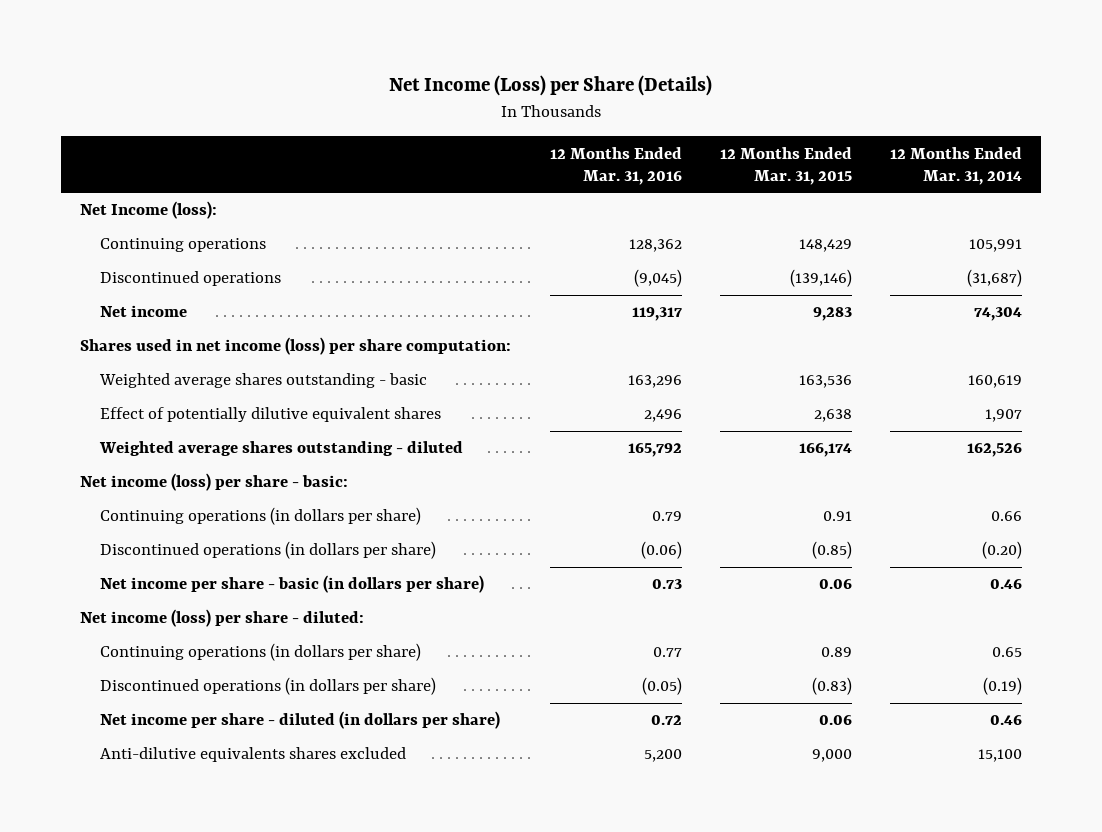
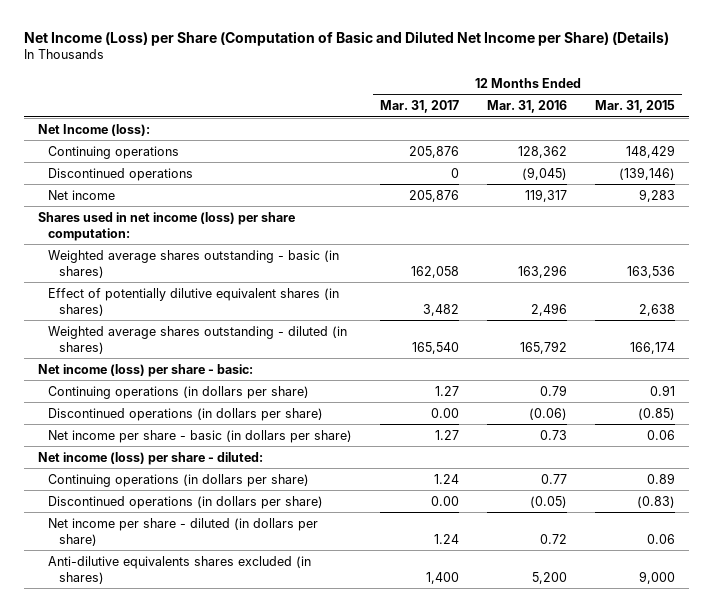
[389,75,713,97] Net Income (Loss) per Share (Details) -> [23,30,669,46] Net Income (Loss) per Share (Computation of Basic and Diluted Net Income per Share) (Details)
[889,146,1022,185] 12 Months Ended Mar. 31, 2014 -> none
none -> [380,99,460,113] Mar. 31, 2017
[98,373,427,389] Weighted average shares outstanding - basic -> [48,249,340,278] Weighted average shares outstanding - basic (in shares)
[99,407,441,423] Effect of potentially dilutive equivalent shares -> [48,287,340,316] Effect of potentially dilutive equivalent shares (in shares)
[98,441,463,457] Weighted average shares outstanding - diluted -> [48,325,348,354] Weighted average shares outstanding - diluted (in shares)
[99,747,406,763] Anti-dilutive equivalents shares excluded -> [48,555,312,584] Anti-dilutive equivalents shares excluded (in shares)

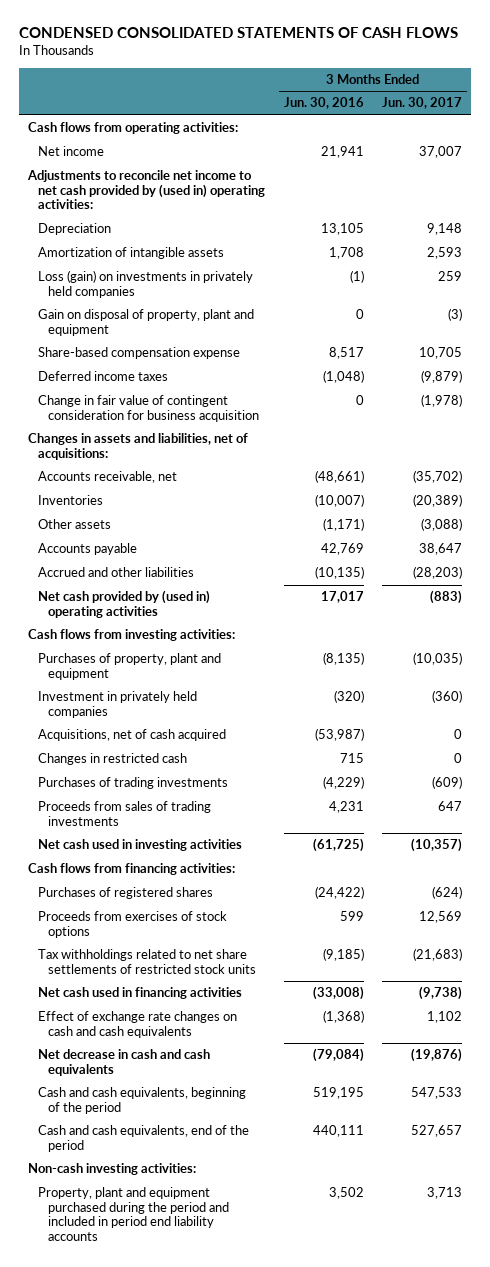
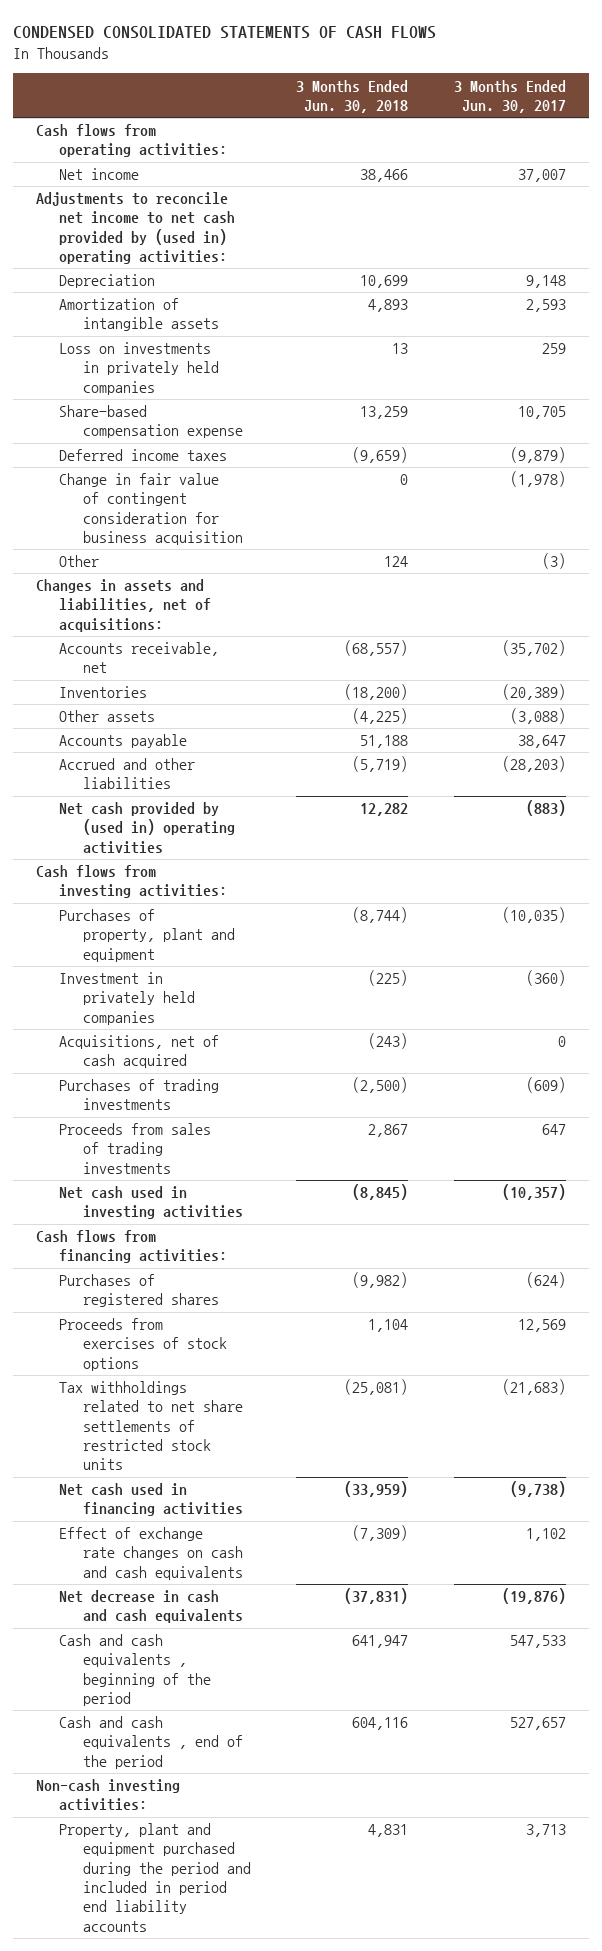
[283,97,364,110] Jun. 30, 2016 -> none
none -> [296,79,409,113] 3 Months Ended Jun. 30, 2018
[38,309,255,336] Gain on disposal of property, plant and equipment -> none
[38,270,254,298] Loss (gain) on investments in privately held companies -> [59,342,219,395] Loss on investments in privately held companies
none -> [59,555,100,568] Other
[38,753,188,766] Changes in restricted cash -> none
[38,1087,247,1114] Cash and cash equivalents, beginning of the period -> [59,1634,211,1707] Cash and cash equivalents , beginning of the period
[38,1125,250,1152] Cash and cash equivalents, end of the period -> [59,1716,243,1769] Cash and cash equivalents , end of the period

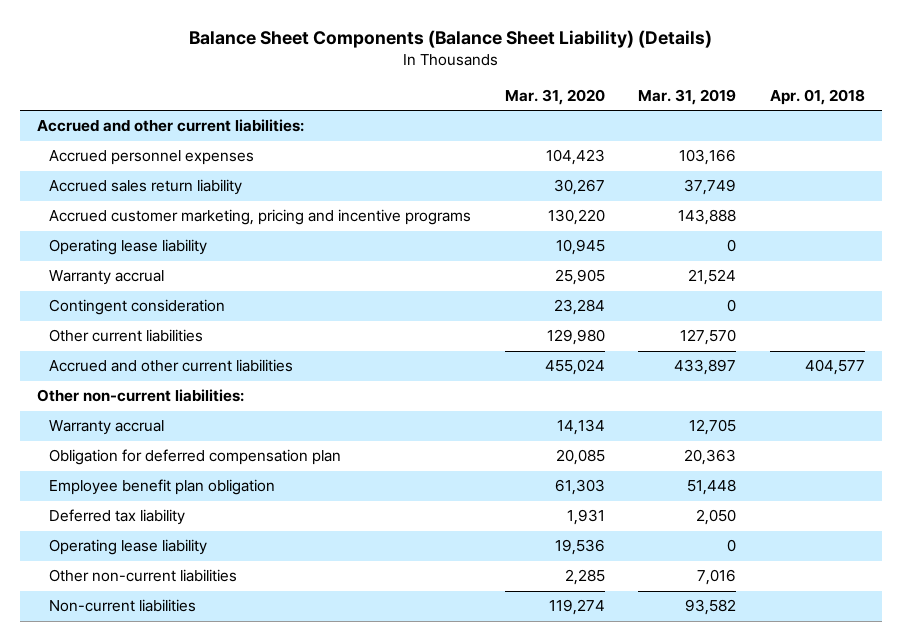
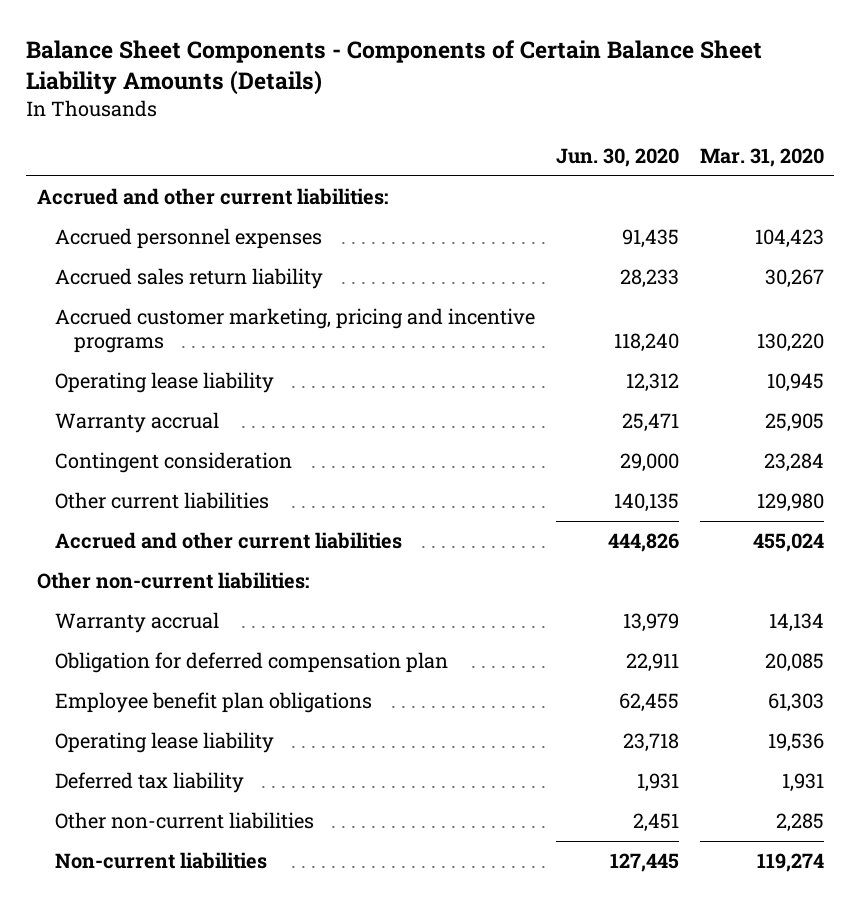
[188,29,712,48] Balance Sheet Components (Balance Sheet Liability) (Details) -> [26,39,763,95] Balance Sheet Components - Components of Certain Balance Sheet Liability Amounts (Details)
[638,88,737,105] Mar. 31, 2019 -> none
[770,88,866,105] Apr. 01, 2018 -> none
none -> [555,148,679,168] Jun. 30, 2020
[48,479,275,496] Employee benefit plan obligation -> [55,692,373,714] Employee benefit plan obligations
[48,509,185,526] Deferred tax liability -> [55,772,245,794] Deferred tax liability

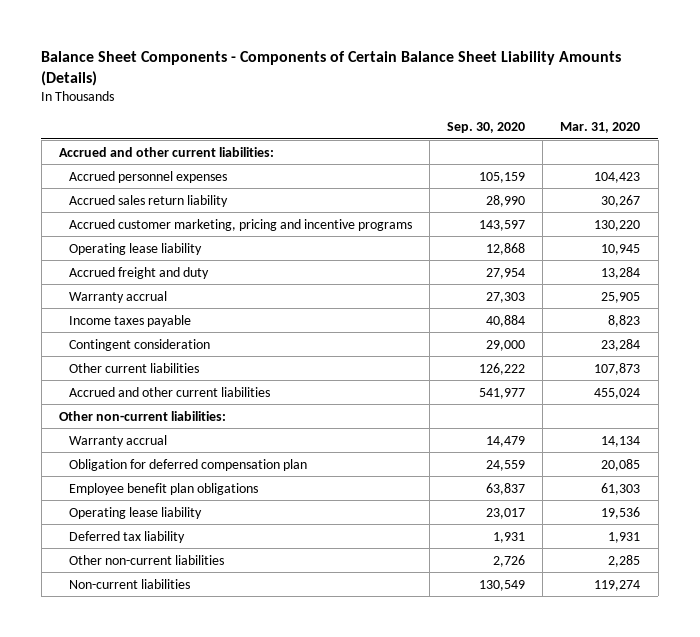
[555,148,679,168] Jun. 30, 2020 -> none
none -> [447,122,526,134] Sep. 30, 2020
none -> [68,266,209,279] Accrued freight and duty
none -> [68,314,191,327] Income taxes payable
[756,493,824,513] 129,980 -> [594,362,641,375] 107,873

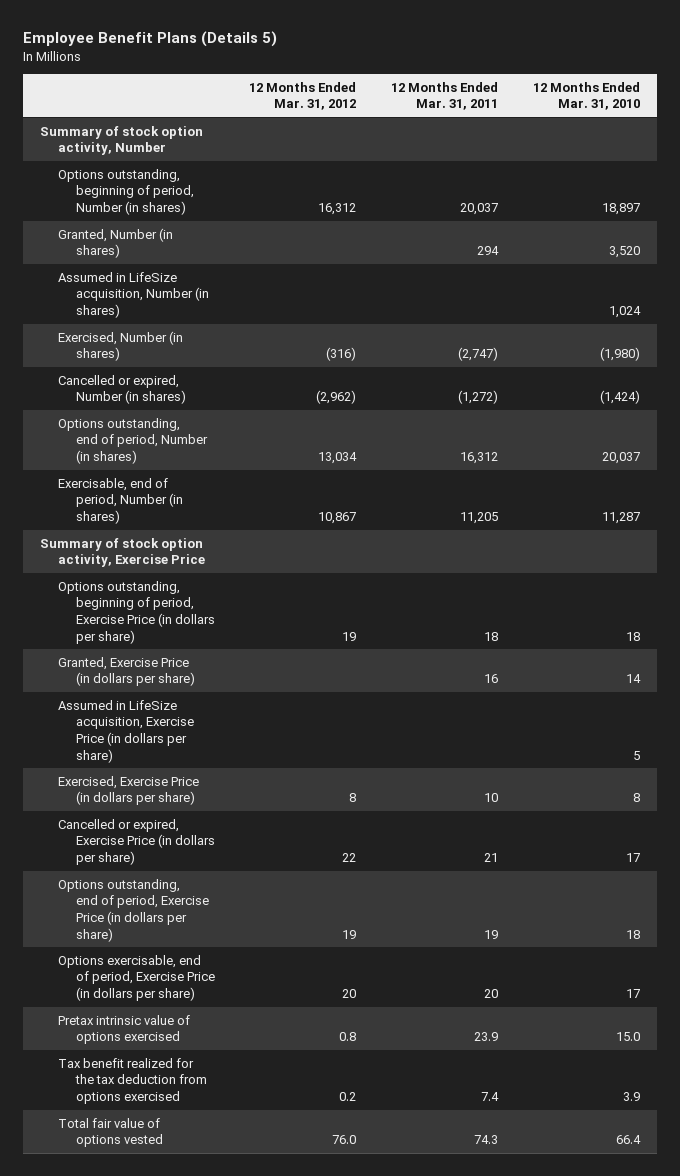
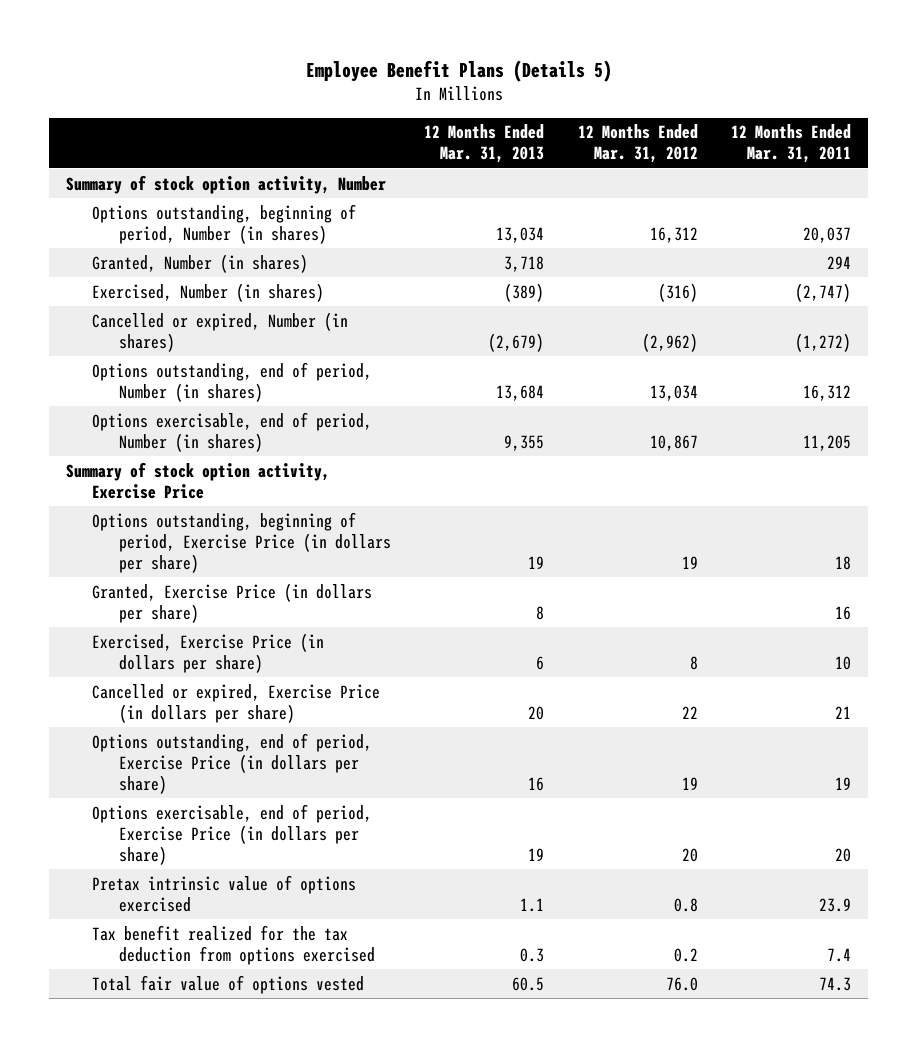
[532,81,640,111] 12 Months Ended Mar. 31, 2010 -> none
none -> [424,124,545,164] 12 Months Ended Mar. 31, 2013
[57,271,209,319] Assumed in LifeSize acquisition, Number (in shares) -> none
[57,477,183,525] Exercisable, end of period, Number (in shares) -> [92,411,373,452] Options exercisable, end of period, Number (in shares)
[57,699,194,763] Assumed in LifeSize acquisition, Exercise Price (in dollars per share) -> none

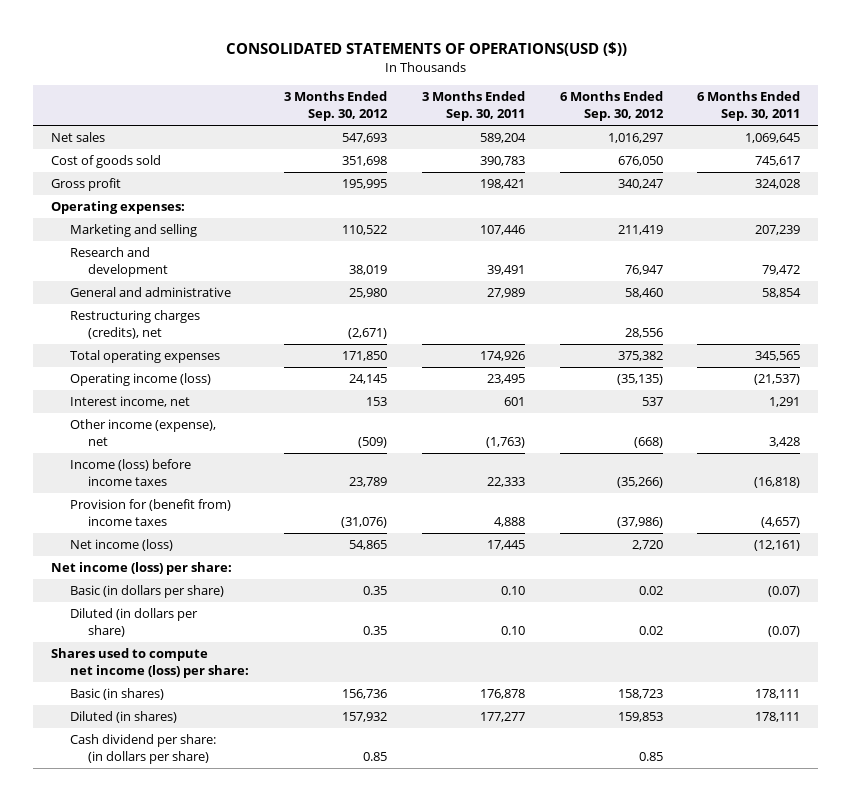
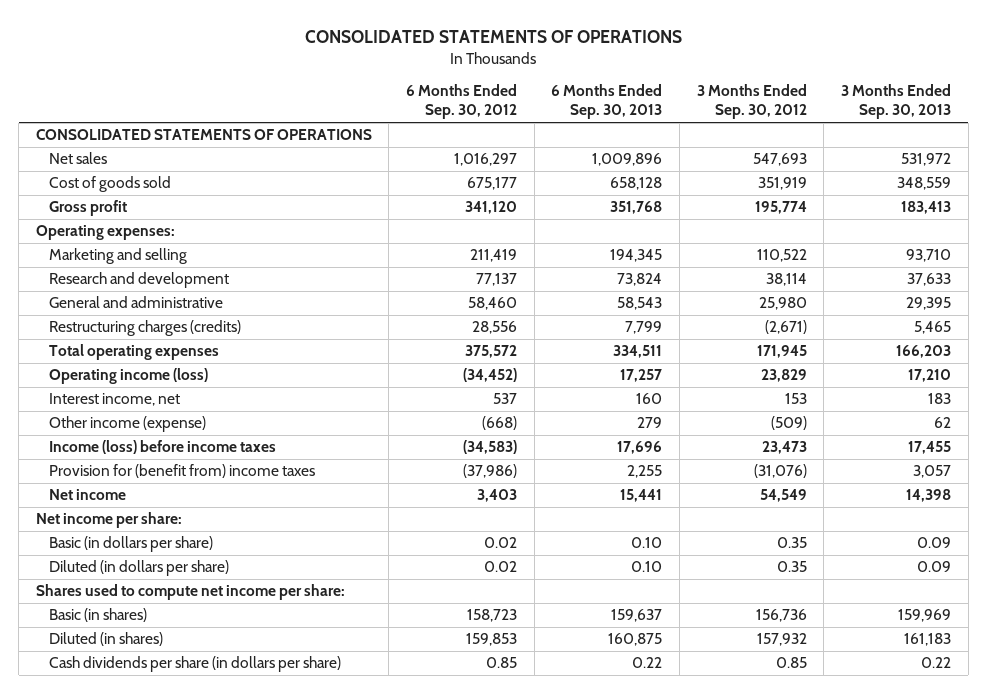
[225,41,627,56] CONSOLIDATED STATEMENTS OF OPERATIONS(USD ($)) -> [305,29,683,43] CONSOLIDATED STATEMENTS OF OPERATIONS
[421,91,525,121] 3 Months Ended Sep. 30, 2011 -> none
[697,91,801,121] 6 Months Ended Sep. 30, 2011 -> none
none -> [551,84,663,120] 6 Months Ended Sep. 30, 2013
none -> [841,84,952,120] 3 Months Ended Sep. 30, 2013
none -> [35,129,372,141] CONSOLIDATED STATEMENTS OF OPERATIONS
[341,156,387,167] 351,698 -> [757,177,807,191] 351,919
[617,156,663,167] 676,050 -> [467,177,518,191] 675,177
[341,179,387,190] 195,995 -> [754,201,807,215] 195,774
[617,179,663,190] 340,247 -> [465,201,518,215] 341,120
[348,265,387,276] 38,019 -> [765,273,807,287] 38,114
[624,265,663,276] 76,947 -> [476,273,518,287] 77,137
[69,310,200,340] Restructuring charges (credits), net -> [48,320,241,337] Restructuring charges (credits)
[341,351,387,362] 171,850 -> [756,345,807,359] 171,945
[617,351,663,362] 375,382 -> [465,345,518,359] 375,572
[348,374,387,385] 24,145 -> [760,369,807,383] 23,829
[616,374,663,386] (35,135) -> [463,368,518,383] (34,452)
[69,419,216,447] Other income (expense), net -> [48,416,206,433] Other income (expense)
[348,477,387,488] 23,789 -> [761,441,807,455] 23,473
[616,477,663,489] (35,266) -> [463,440,518,455] (34,583)
[69,539,173,552] Net income (loss) -> [48,489,126,501] Net income
[348,540,387,551] 54,865 -> [759,489,807,503] 54,549
[631,540,663,551] 2,720 -> [477,489,518,503] 3,403
[50,562,232,576] Net income (loss) per share: -> [35,512,182,529] Net income per share:
[50,648,249,679] Shares used to compute net income (loss) per share: -> [35,584,345,601] Shares used to compute net income per share:
[69,734,216,765] Cash dividend per share: (in dollars per share) -> [48,656,341,673] Cash dividends per share (in dollars per share)

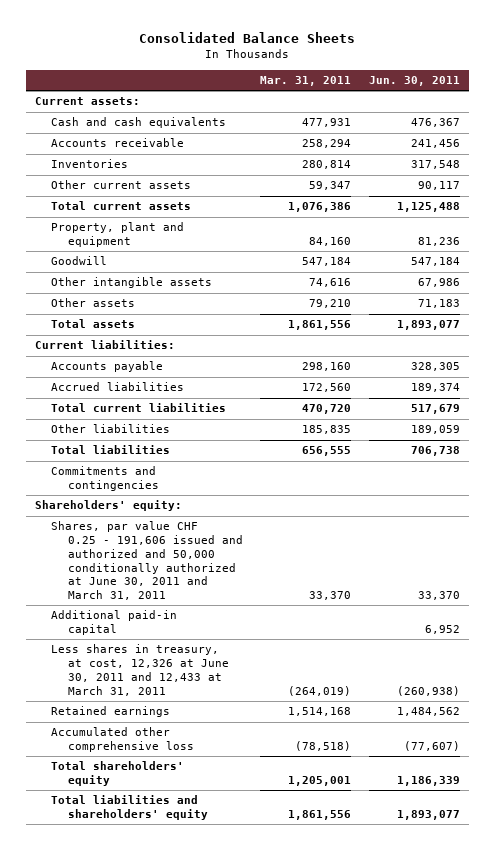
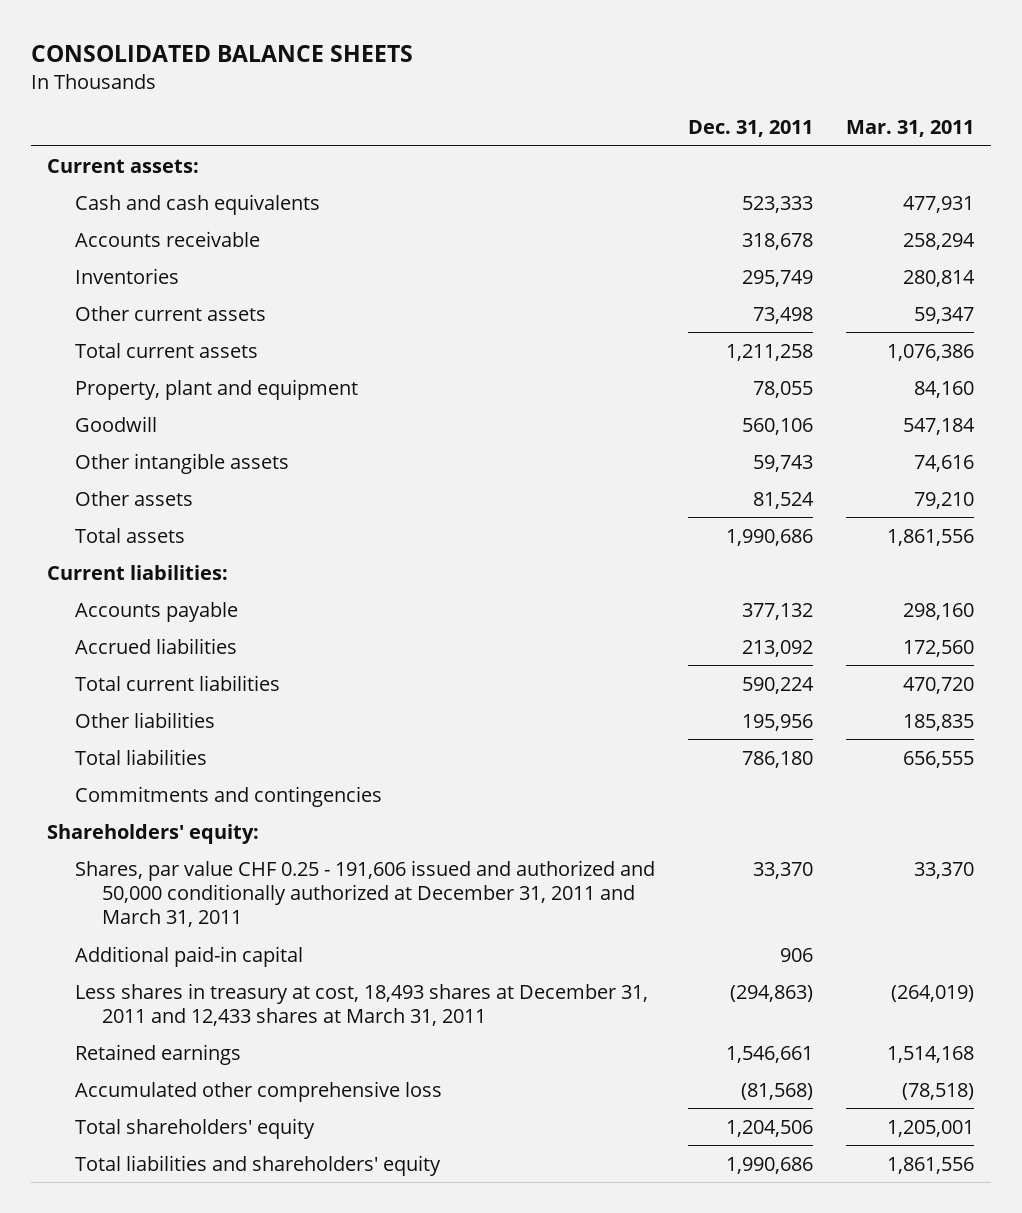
[139,32,356,44] Consolidated Balance Sheets -> [30,44,413,62] CONSOLIDATED BALANCE SHEETS
[368,75,460,86] Jun. 30, 2011 -> none
none -> [687,120,813,138] Dec. 31, 2011
[51,521,243,601] Shares, par value CHF 0.25 - 191,606 issued and authorized and 50,000 conditionally authorized at June 30, 2011 and March 31, 2011 -> [74,859,655,928] Shares, par value CHF 0.25 - 191,606 issued and authorized and 50,000 conditionally authorized at December 31, 2011 and March 31, 2011
[51,644,229,696] Less shares in treasury, at cost, 12,326 at June 30, 2011 and 12,433 at March 31, 2011 -> [74,982,648,1026] Less shares in treasury at cost, 18,493 shares at December 31, 2011 and 12,433 shares at March 31, 2011

